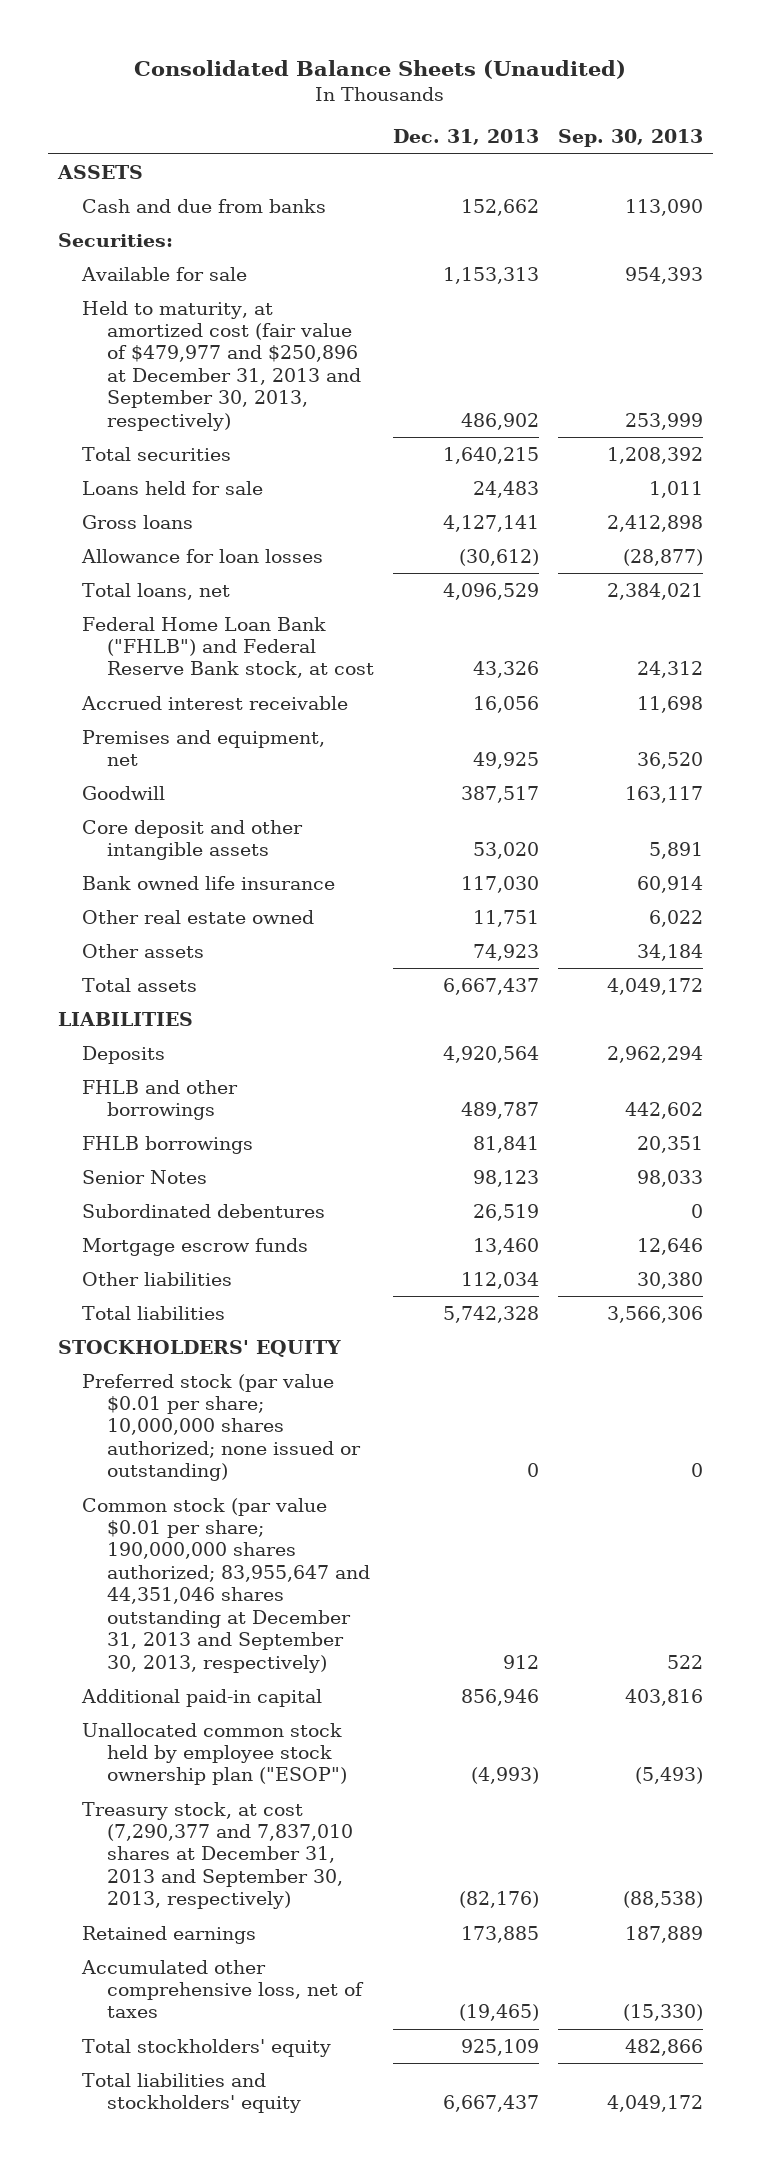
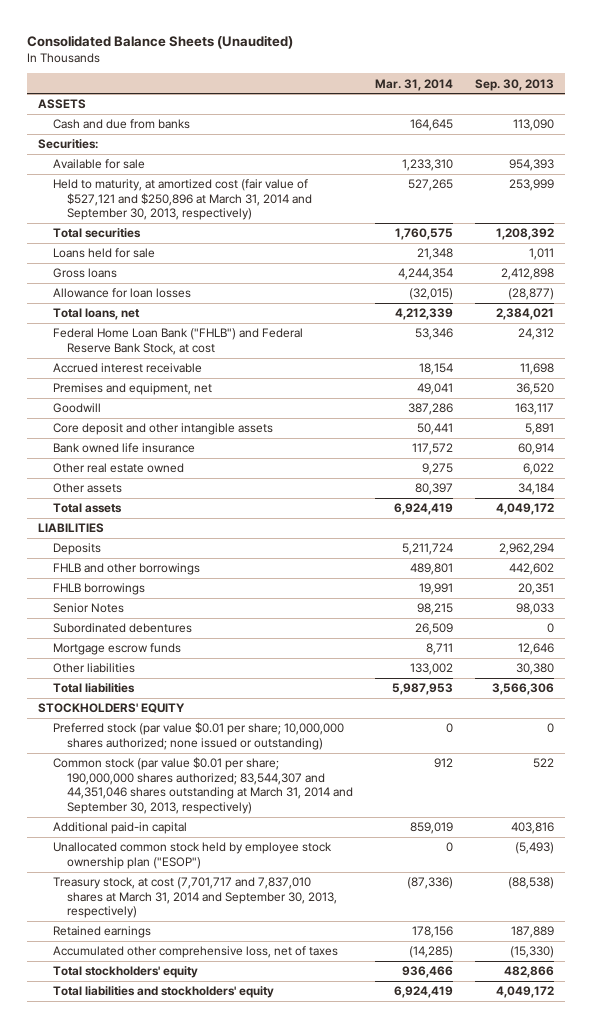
[393,129,540,146] Dec. 31, 2013 -> none
none -> [375,78,454,91] Mar. 31, 2014
[82,300,361,431] Held to maturity, at amortized cost (fair value of $479,977 and $250,896 at December 31, 2013 and September 30, 2013, respectively) -> [52,179,313,221] Held to maturity, at amortized cost (fair value of $527,121 and $250,896 at March 31, 2014 and September 30, 2013, respectively)
[82,616,374,679] Federal Home Loan Bank ("FHLB") and Federal Reserve Bank stock, at cost -> [52,328,303,355] Federal Home Loan Bank ("FHLB") and Federal Reserve Bank Stock, at cost
[82,1497,370,1673] Common stock (par value $0.01 per share; 190,000,000 shares authorized; 83,955,647 and 44,351,046 shares outstanding at December 31, 2013 and September 30, 2013, respectively) -> [52,757,354,815] Common stock (par value $0.01 per share; 190,000,000 shares authorized; 83,544,307 and 44,351,046 shares outstanding at March 31, 2014 and September 30, 2013, respectively)
[82,1801,353,1910] Treasury stock, at cost (7,290,377 and 7,837,010 shares at December 31, 2013 and September 30, 2013, respectively) -> [52,877,338,919] Treasury stock, at cost (7,701,717 and 7,837,010 shares at March 31, 2014 and September 30, 2013, respectively)

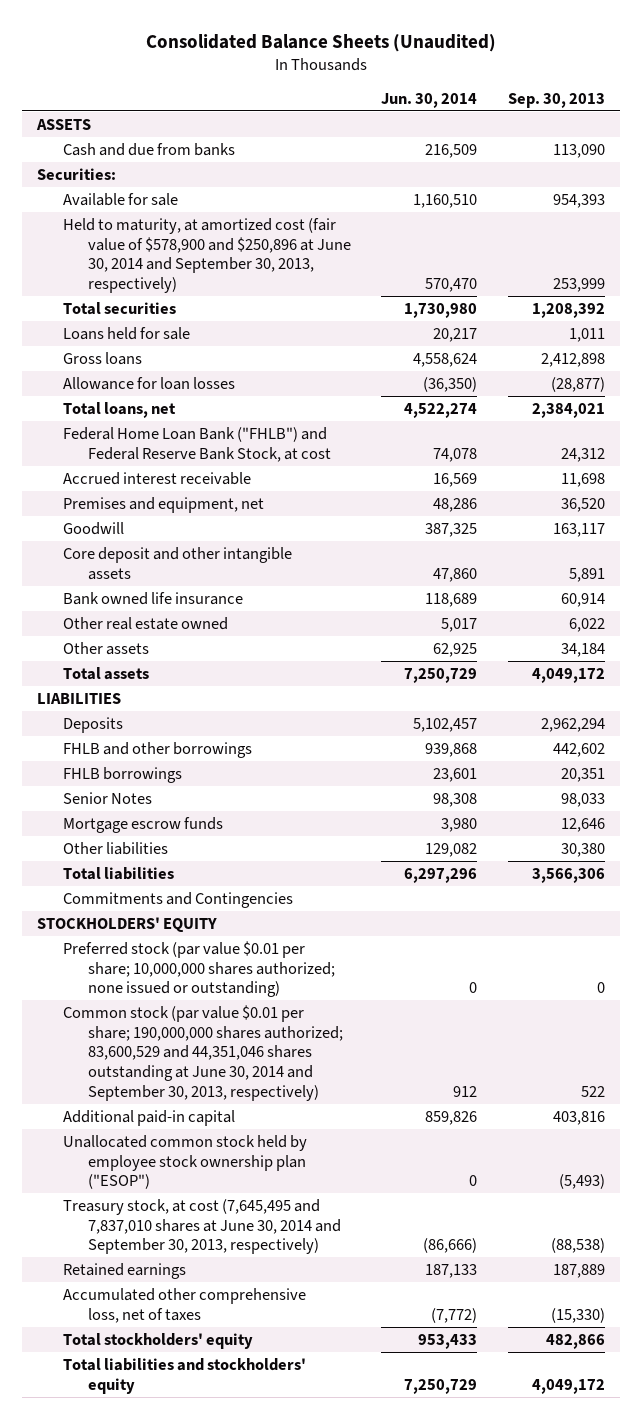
[375,78,454,91] Mar. 31, 2014 -> none
none -> [381,92,478,108] Jun. 30, 2014
[52,179,313,221] Held to maturity, at amortized cost (fair value of $527,121 and $250,896 at March 31, 2014 and September 30, 2013, respectively) -> [62,217,352,294] Held to maturity, at amortized cost (fair value of $578,900 and $250,896 at June 30, 2014 and September 30, 2013, respectively)
[52,623,192,634] Subordinated debentures -> none
none -> [62,891,293,908] Commitments and Contingencies
[52,757,354,815] Common stock (par value $0.01 per share; 190,000,000 shares authorized; 83,544,307 and 44,351,046 shares outstanding at March 31, 2014 and September 30, 2013, respectively) -> [62,1004,344,1101] Common stock (par value $0.01 per share; 190,000,000 shares authorized; 83,600,529 and 44,351,046 shares outstanding at June 30, 2014 and September 30, 2013, respectively)
[52,877,338,919] Treasury stock, at cost (7,701,717 and 7,837,010 shares at March 31, 2014 and September 30, 2013, respectively) -> [62,1198,342,1255] Treasury stock, at cost (7,645,495 and 7,837,010 shares at June 30, 2014 and September 30, 2013, respectively)

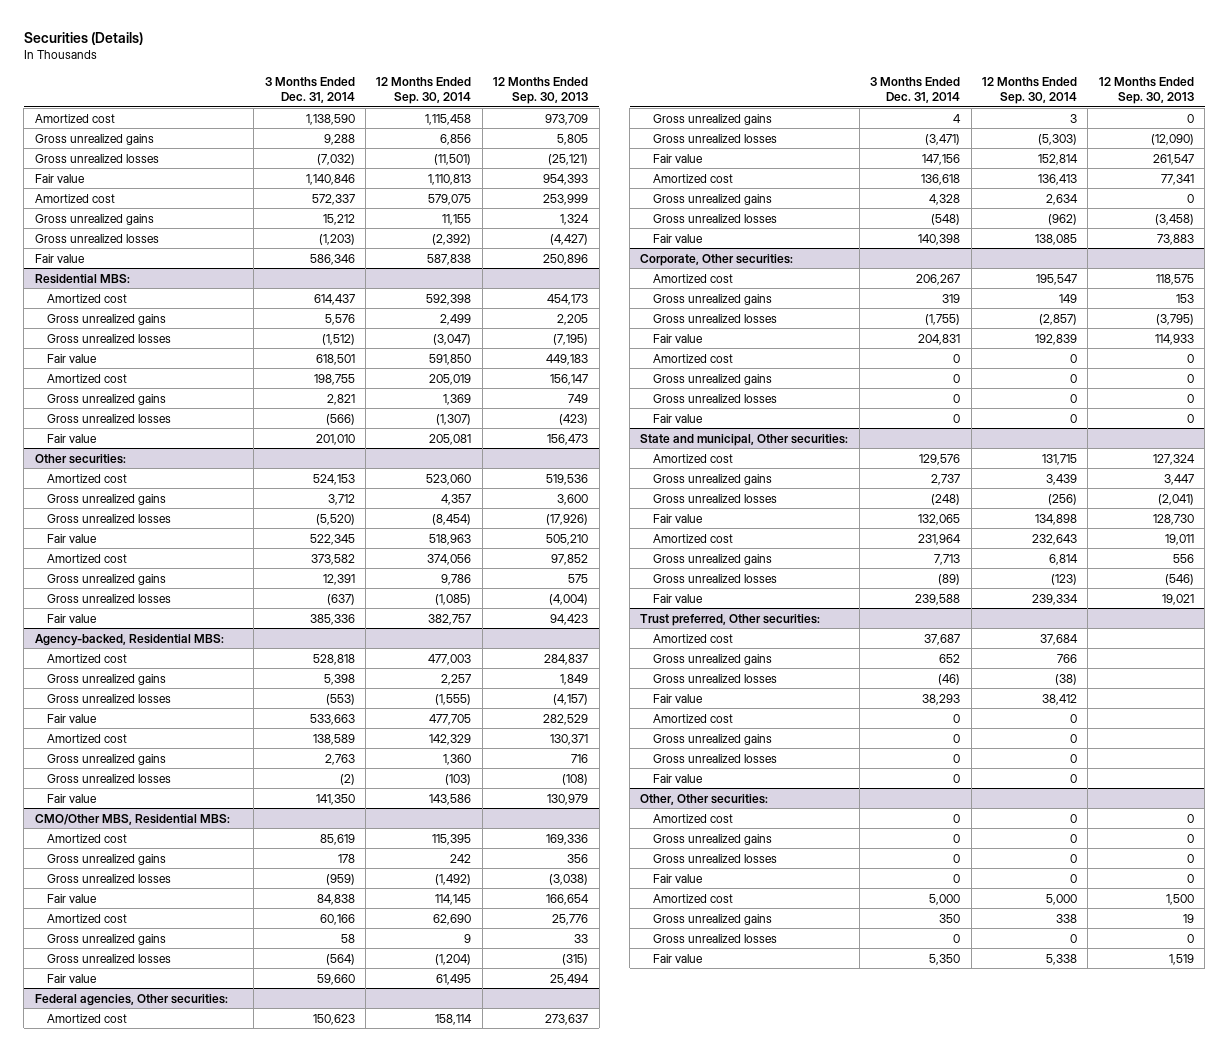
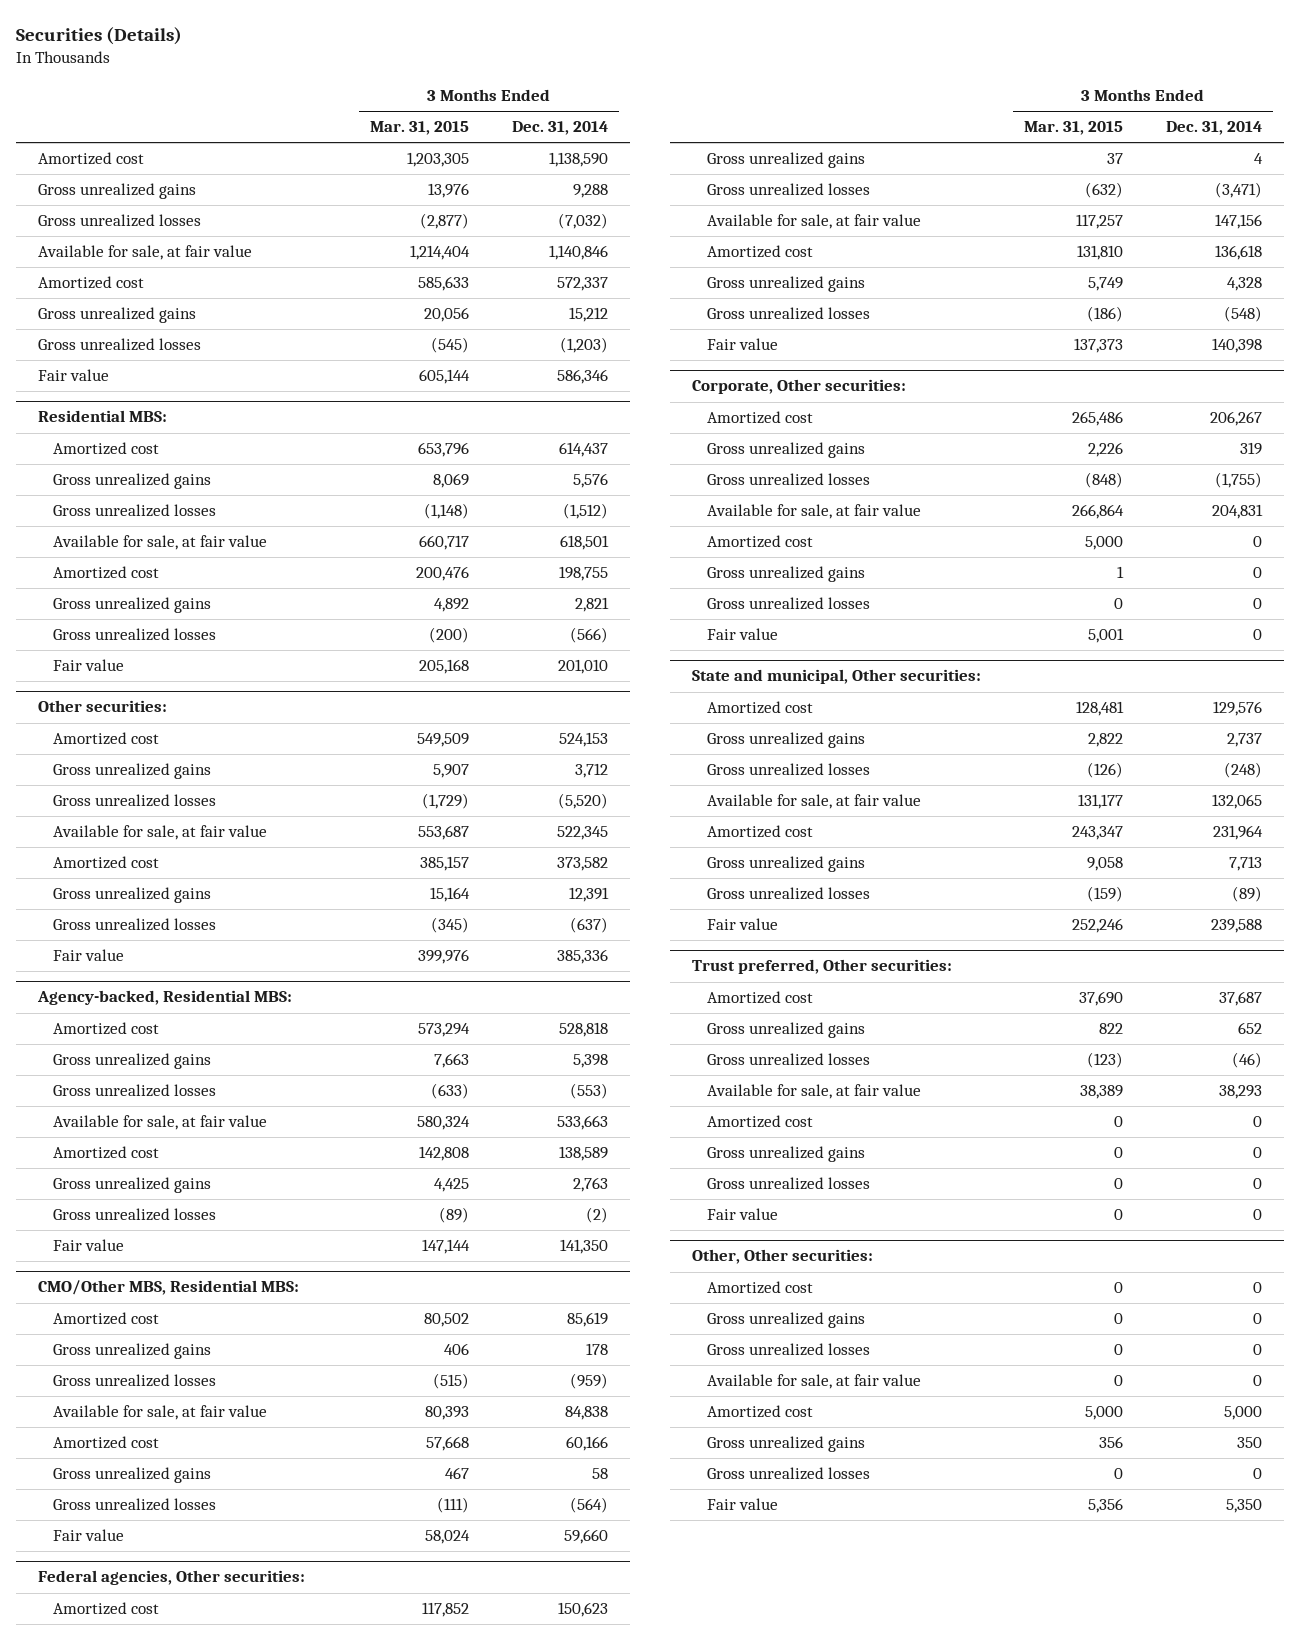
[376,77,472,104] 12 Months Ended Sep. 30, 2014 -> none
[493,77,589,104] 12 Months Ended Sep. 30, 2013 -> none
none -> [369,121,469,136] Mar. 31, 2015
[34,173,85,183] Fair value -> [37,245,252,261] Available for sale, at fair value
[46,353,97,363] Fair value -> [52,535,267,551] Available for sale, at fair value
[46,533,97,543] Fair value -> [52,825,267,841] Available for sale, at fair value
[46,713,97,723] Fair value -> [52,1115,267,1131] Available for sale, at fair value
[46,893,97,903] Fair value -> [52,1405,267,1421] Available for sale, at fair value
[652,153,703,163] Fair value -> [706,214,921,230] Available for sale, at fair value
[652,333,703,343] Fair value -> [706,504,921,520] Available for sale, at fair value
[652,513,703,523] Fair value -> [706,794,921,810] Available for sale, at fair value
[652,693,703,703] Fair value -> [706,1084,921,1100] Available for sale, at fair value
[652,873,703,883] Fair value -> [706,1374,921,1390] Available for sale, at fair value

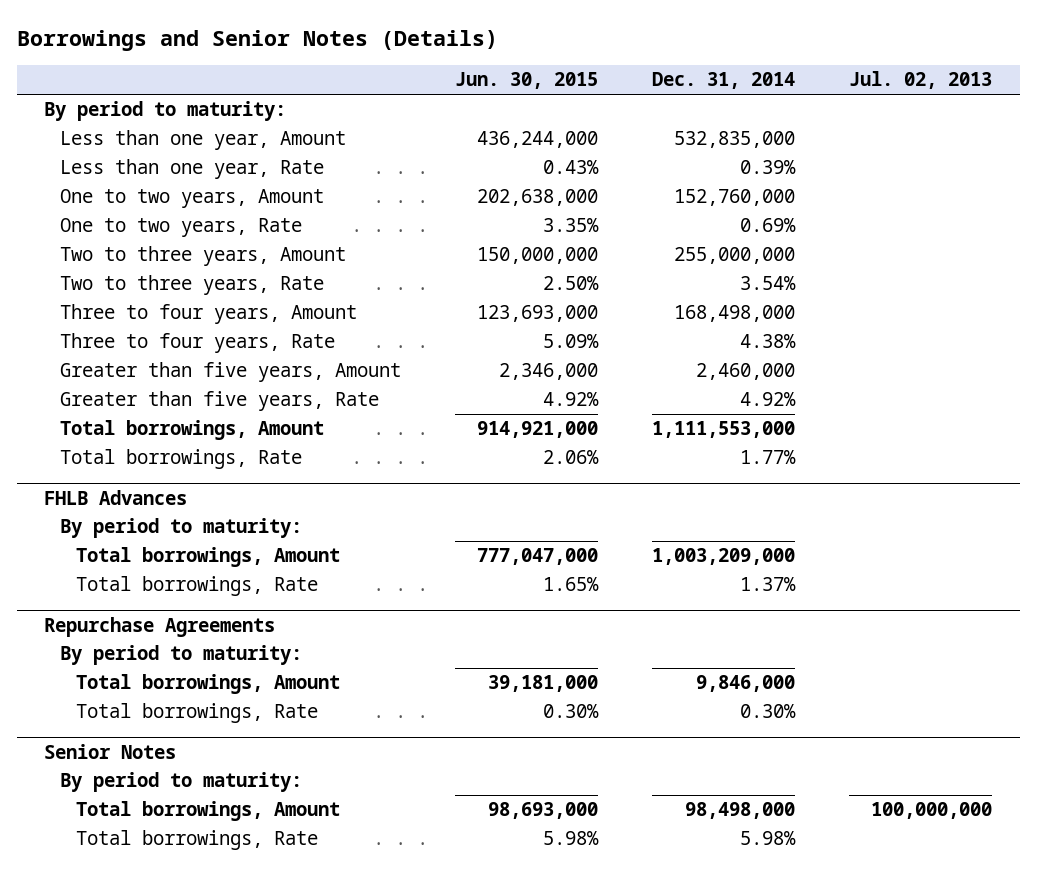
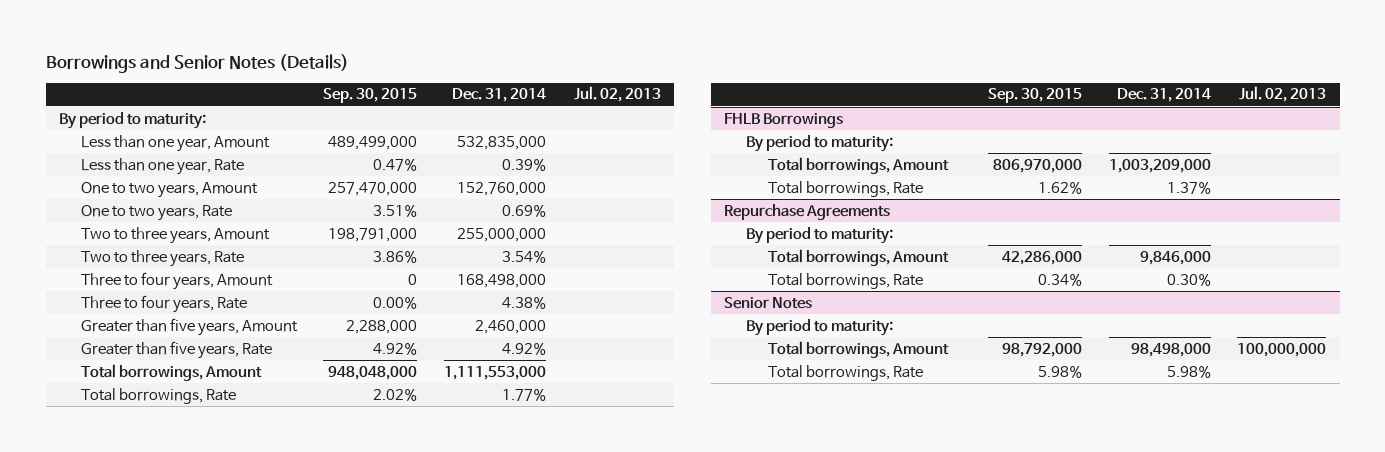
[455,72,599,90] Jun. 30, 2015 -> none
none -> [323,88,418,104] Sep. 30, 2015
[44,489,188,505] FHLB Advances -> [724,112,844,128] FHLB Borrowings

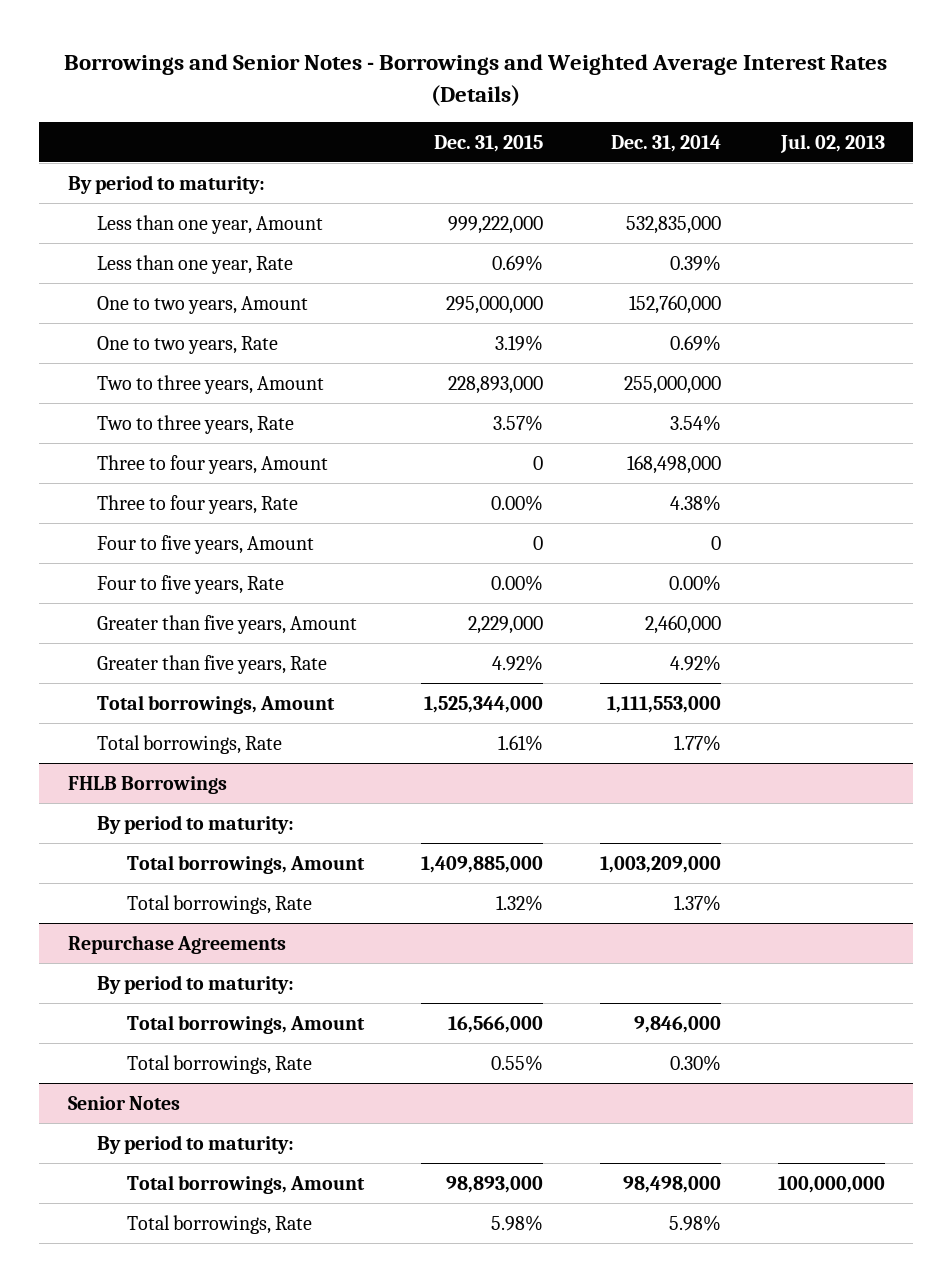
[45,54,349,74] Borrowings and Senior Notes (Details) -> [64,54,888,106] Borrowings and Senior Notes - Borrowings and Weighted Average Interest Rates (Details)
[323,88,418,104] Sep. 30, 2015 -> none
none -> [433,134,543,152] Dec. 31, 2015
none -> [97,534,315,554] Four to five years, Amount
none -> [97,574,285,594] Four to five years, Rate

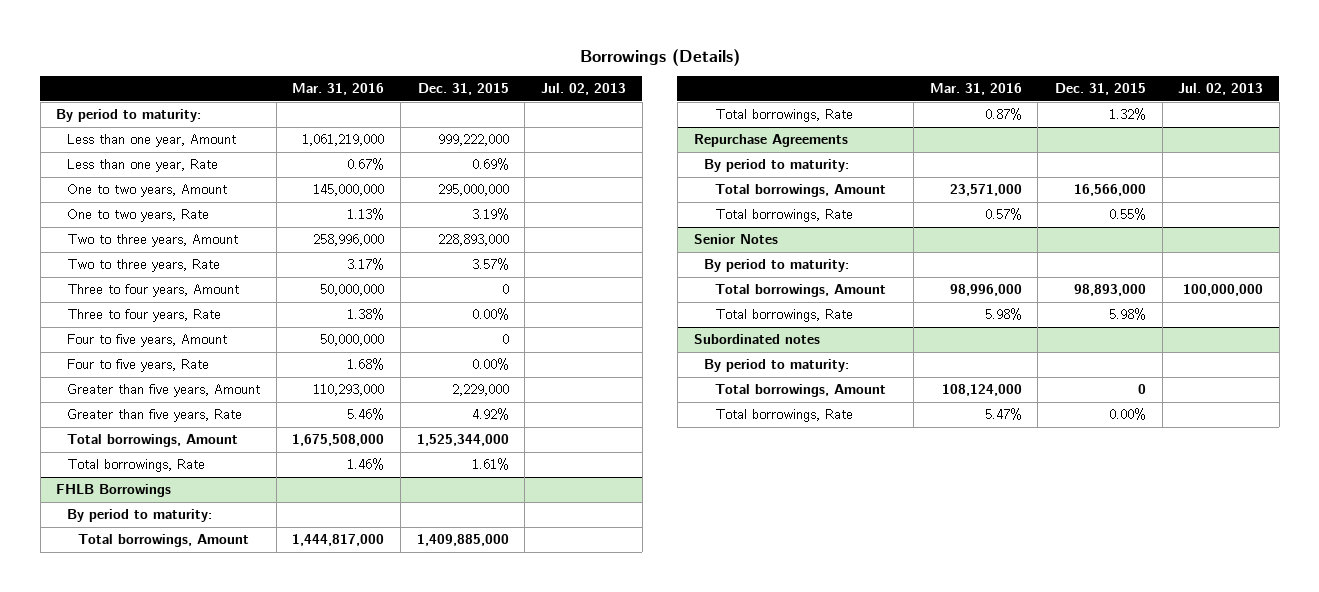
[64,54,888,106] Borrowings and Senior Notes - Borrowings and Weighted Average Interest Rates (Details) -> [579,49,740,67] Borrowings (Details)
[610,134,721,152] Dec. 31, 2014 -> none
none -> [292,83,385,96] Mar. 31, 2016
none -> [693,334,820,345] Subordinated notes
none -> [704,359,850,373] By period to maturity:
none -> [715,384,887,398] Total borrowings, Amount
none -> [715,409,854,423] Total borrowings, Rate

